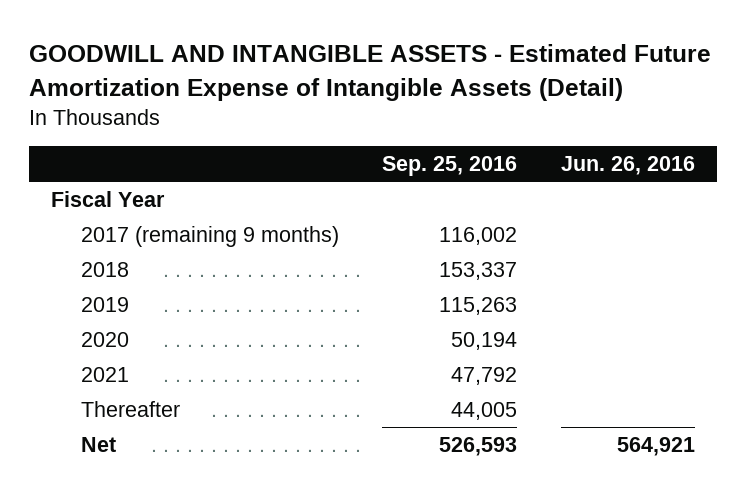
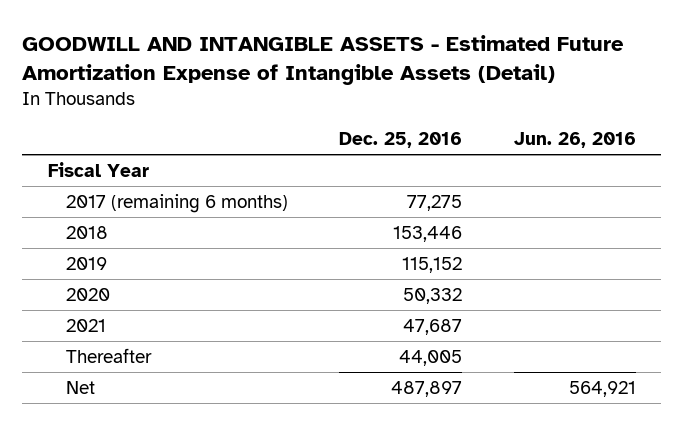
[382,156,518,177] Sep. 25, 2016 -> none
none -> [339,132,463,149] Dec. 25, 2016
[80,225,339,247] 2017 (remaining 9 months) -> [66,193,289,213] 2017 (remaining 6 months)

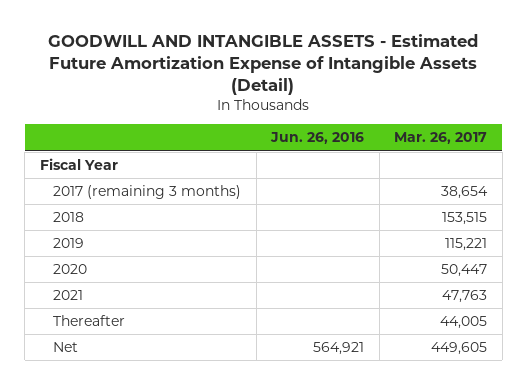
[339,132,463,149] Dec. 25, 2016 -> none
none -> [394,132,488,145] Mar. 26, 2017
[66,193,289,213] 2017 (remaining 6 months) -> [53,185,242,200] 2017 (remaining 3 months)

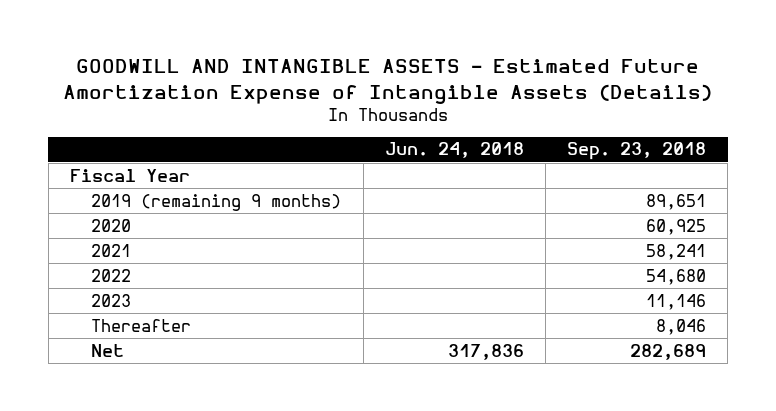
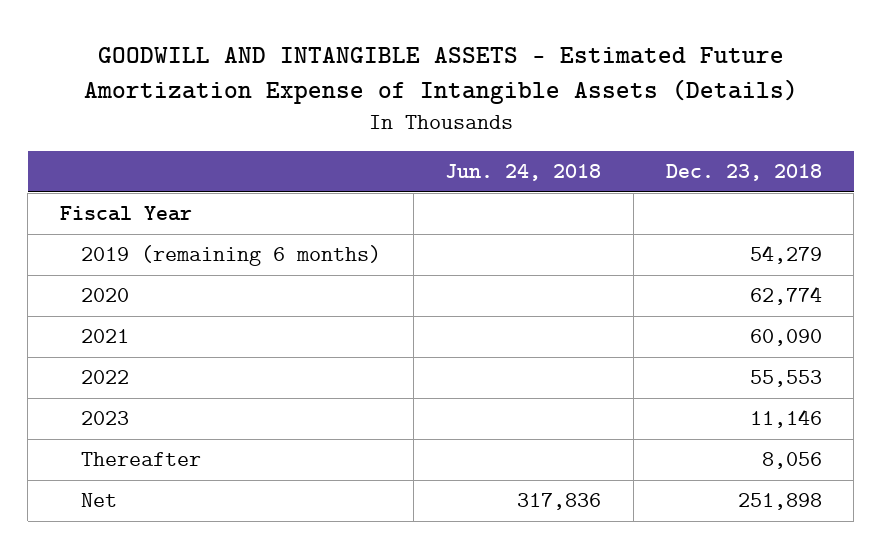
[566,142,706,161] Sep. 23, 2018 -> none
none -> [665,164,822,182] Dec. 23, 2018
[91,193,342,211] 2019 (remaining 9 months) -> [81,245,382,267] 2019 (remaining 6 months)

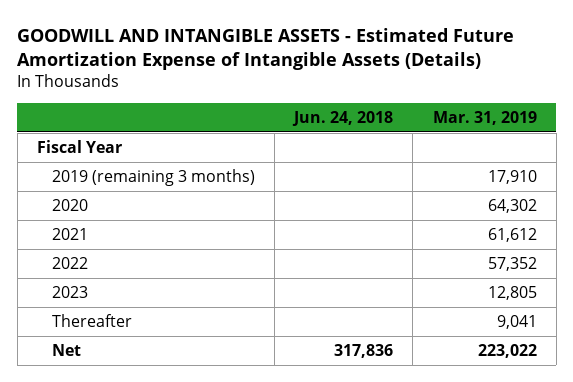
[665,164,822,182] Dec. 23, 2018 -> none
none -> [432,110,537,125] Mar. 31, 2019
[81,245,382,267] 2019 (remaining 6 months) -> [51,168,255,186] 2019 (remaining 3 months)

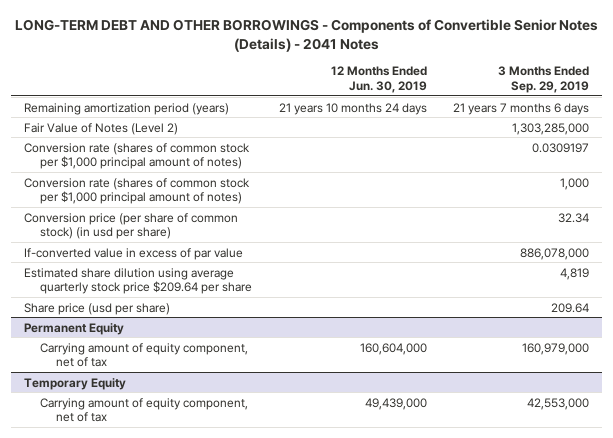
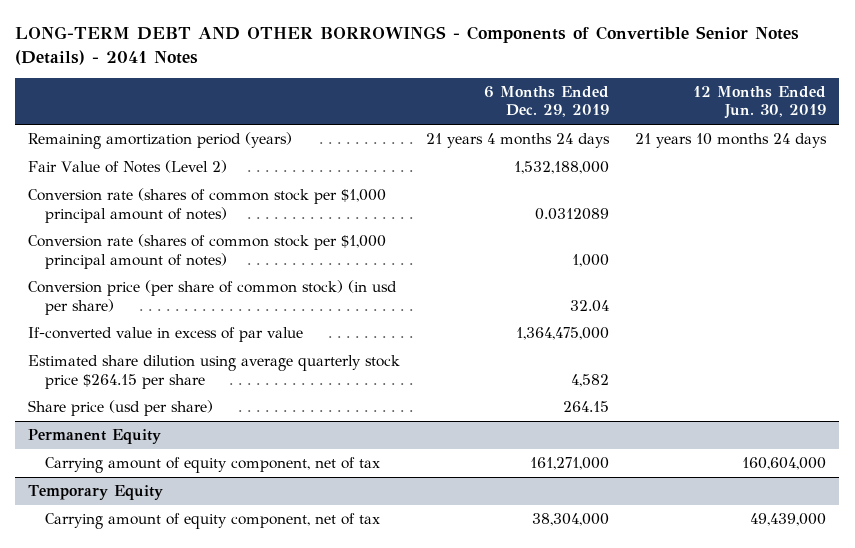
[498,66,590,93] 3 Months Ended Sep. 29, 2019 -> none
none -> [484,86,610,118] 6 Months Ended Dec. 29, 2019
[24,267,253,294] Estimated share dilution using average quarterly stock price $209.64 per share -> [28,355,401,389] Estimated share dilution using average quarterly stock price $264.15 per share

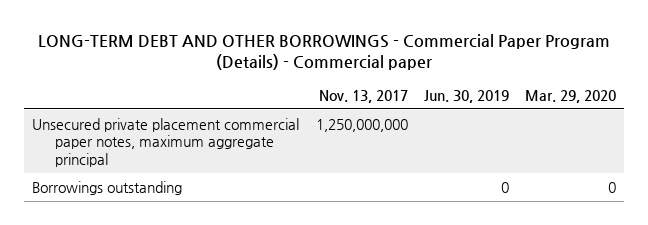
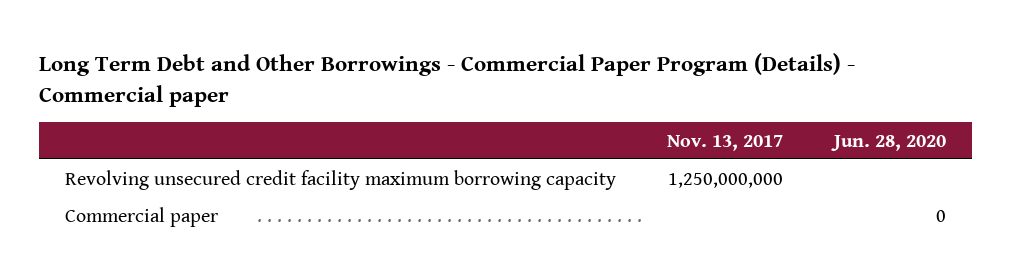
[38,33,611,71] LONG-TERM DEBT AND OTHER BORROWINGS - Commercial Paper Program (Details) - Commercial paper -> [39,52,856,107] Long Term Debt and Other Borrowings - Commercial Paper Program (Details) - Commercial paper
[423,89,509,103] Jun. 30, 2019 -> none
[524,89,616,103] Mar. 29, 2020 -> none
none -> [831,134,947,151] Jun. 28, 2020
[32,117,300,168] Unsecured private placement commercial paper notes, maximum aggregate principal -> [65,169,617,190] Revolving unsecured credit facility maximum borrowing capacity
[32,180,183,195] Borrowings outstanding -> [65,206,219,227] Commercial paper

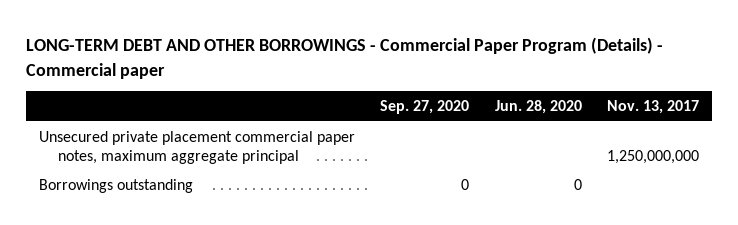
[39,52,856,107] Long Term Debt and Other Borrowings - Commercial Paper Program (Details) - Commercial paper -> [26,36,664,79] LONG-TERM DEBT AND OTHER BORROWINGS - Commercial Paper Program (Details) - Commercial paper
none -> [380,100,470,115] Sep. 27, 2020
[65,169,617,190] Revolving unsecured credit facility maximum borrowing capacity -> [39,130,356,164] Unsecured private placement commercial paper notes, maximum aggregate principal
[65,206,219,227] Commercial paper -> [39,178,194,193] Borrowings outstanding

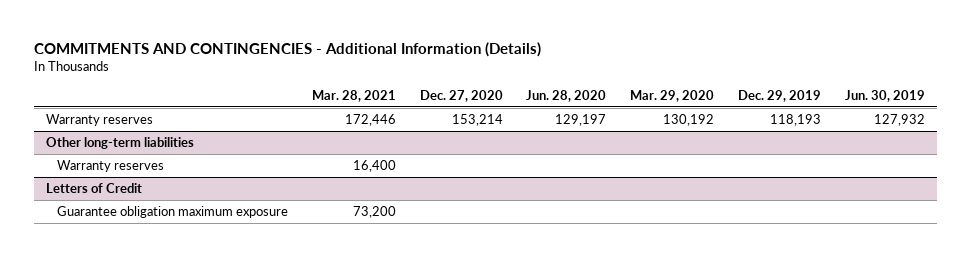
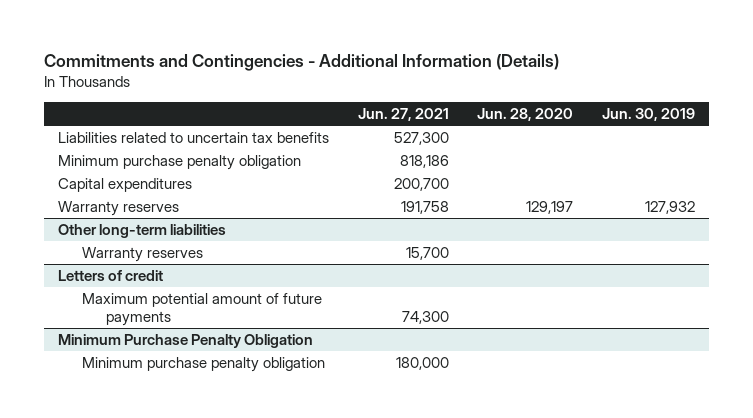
[33,41,541,57] COMMITMENTS AND CONTINGENCIES - Additional Information (Details) -> [44,54,560,72] Commitments and Contingencies - Additional Information (Details)
[311,89,396,102] Mar. 28, 2021 -> none
[419,89,503,102] Dec. 27, 2020 -> none
[630,89,715,102] Mar. 29, 2020 -> none
[738,89,822,102] Dec. 29, 2019 -> none
none -> [357,108,449,122] Jun. 27, 2021
none -> [58,132,330,144] Liabilities related to uncertain tax benefits
none -> [58,155,302,171] Minimum purchase penalty obligation
none -> [58,178,193,193] Capital expenditures
[45,183,142,194] Letters of Credit -> [58,270,164,282] Letters of credit
[56,206,288,219] Guarantee obligation maximum exposure -> [81,293,322,326] Maximum potential amount of future payments
none -> [58,334,314,349] Minimum Purchase Penalty Obligation
none -> [81,357,325,373] Minimum purchase penalty obligation

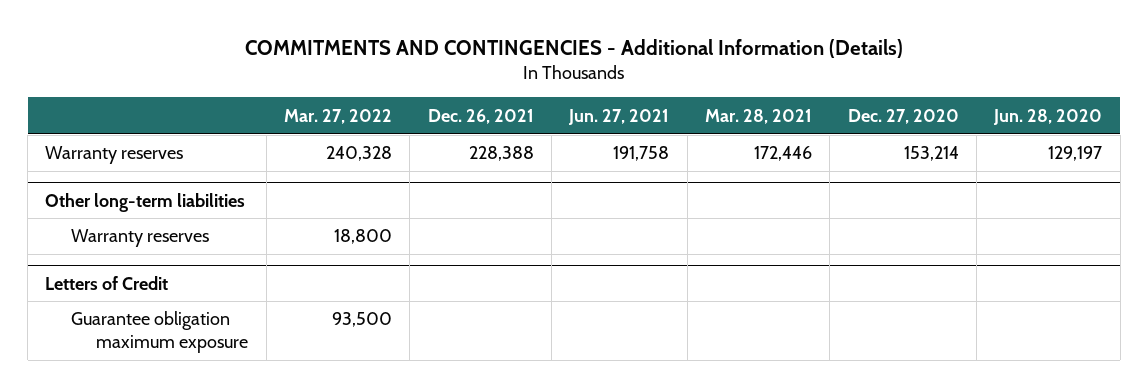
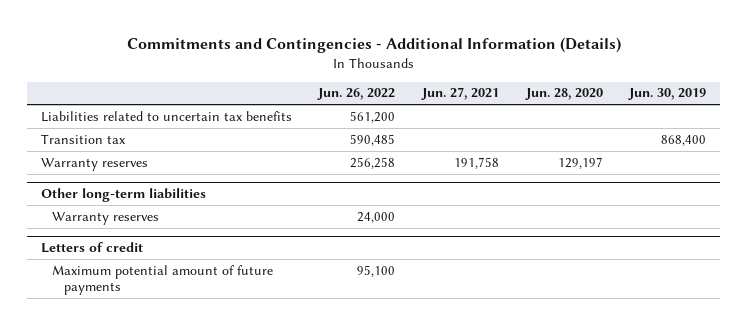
[244,39,903,59] COMMITMENTS AND CONTINGENCIES - Additional Information (Details) -> [126,36,621,53] Commitments and Contingencies - Additional Information (Details)
[283,108,392,124] Mar. 27, 2022 -> none
[427,108,534,124] Dec. 26, 2021 -> none
[704,108,812,124] Mar. 28, 2021 -> none
[847,108,959,124] Dec. 27, 2020 -> none
none -> [317,88,396,101] Jun. 26, 2022
none -> [628,88,707,101] Jun. 30, 2019
none -> [40,110,292,122] Liabilities related to uncertain tax benefits
none -> [40,133,126,144] Transition tax
[45,275,169,290] Letters of Credit -> [40,242,143,254] Letters of credit
[70,311,249,353] Guarantee obligation maximum exposure -> [52,264,274,296] Maximum potential amount of future payments

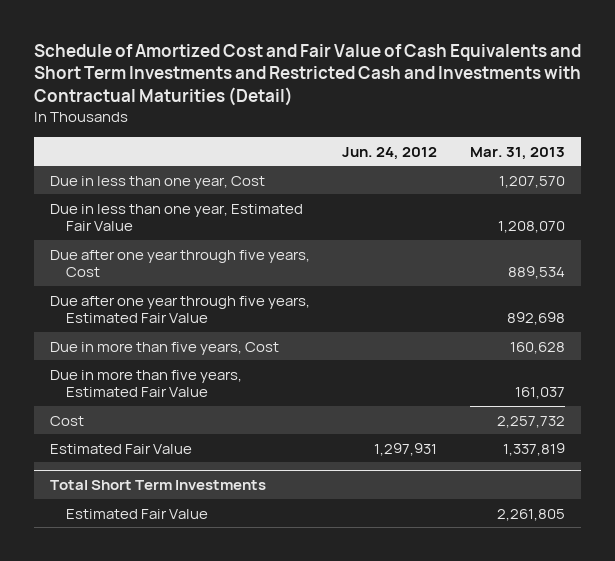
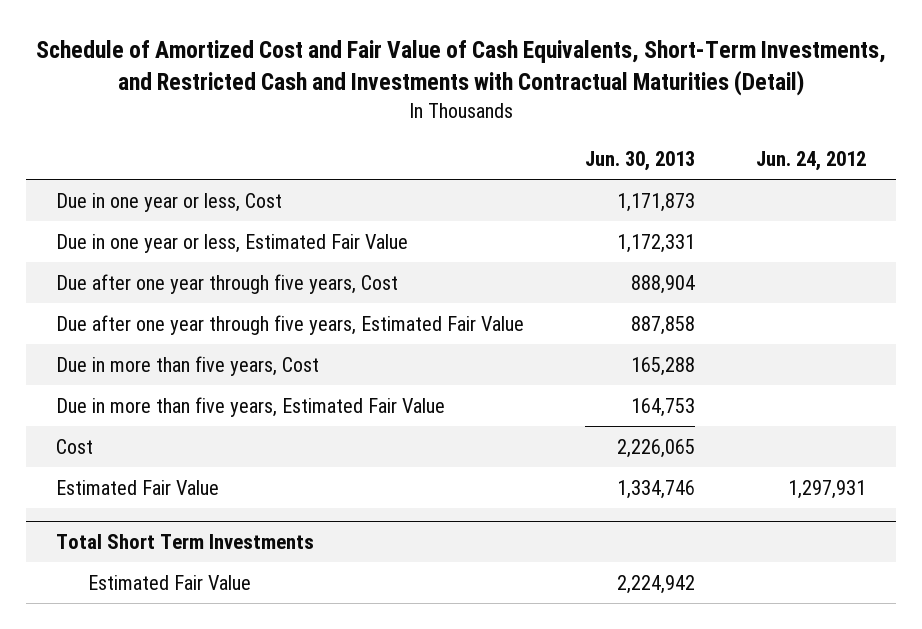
[33,43,581,107] Schedule of Amortized Cost and Fair Value of Cash Equivalents and Short Term Investments and Restricted Cash and Investments with Contractual Maturities (Detail) -> [35,39,886,96] Schedule of Amortized Cost and Fair Value of Cash Equivalents, Short-Term Investments, and Restricted Cash and Investments with Contractual Maturities (Detail)
[469,146,565,160] Mar. 31, 2013 -> none
none -> [584,151,695,172] Jun. 30, 2013
[49,175,265,189] Due in less than one year, Cost -> [56,192,283,212] Due in one year or less, Cost
[49,203,303,232] Due in less than one year, Estimated Fair Value -> [56,233,409,253] Due in one year or less, Estimated Fair Value

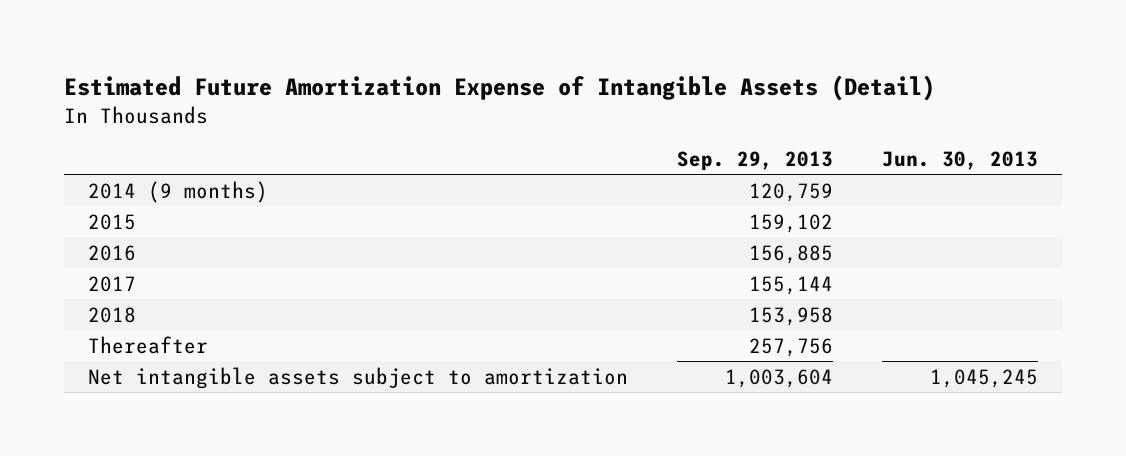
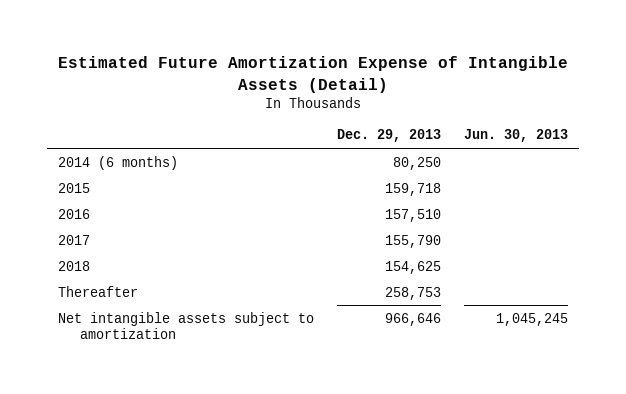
[676,150,833,171] Sep. 29, 2013 -> none
none -> [336,129,441,143] Dec. 29, 2013
[88,180,269,203] 2014 (9 months) -> [58,155,179,170] 2014 (6 months)

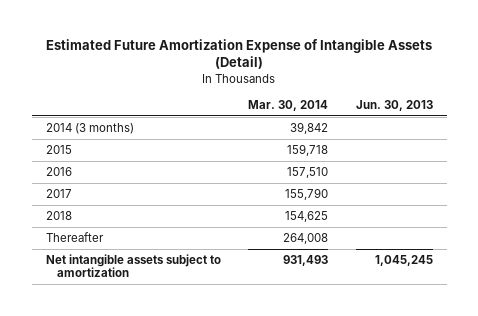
[336,129,441,143] Dec. 29, 2013 -> none
none -> [248,100,329,112] Mar. 30, 2014
[58,155,179,170] 2014 (6 months) -> [45,123,134,135] 2014 (3 months)

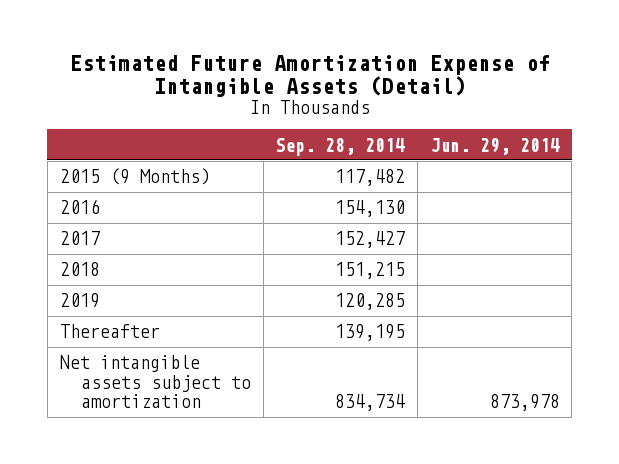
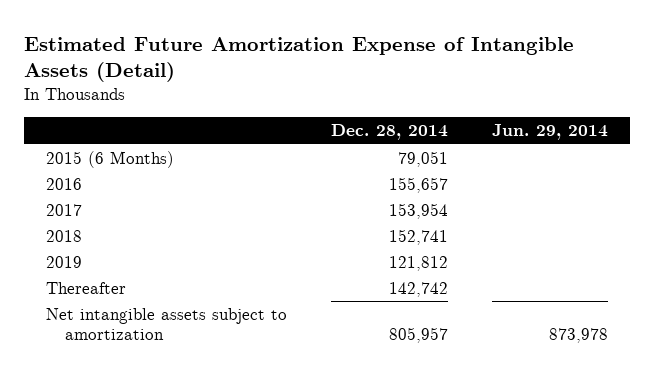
[275,137,406,156] Sep. 28, 2014 -> none
none -> [331,124,449,141] Dec. 28, 2014
[59,168,210,186] 2015 (9 Months) -> [46,150,175,168] 2015 (6 Months)

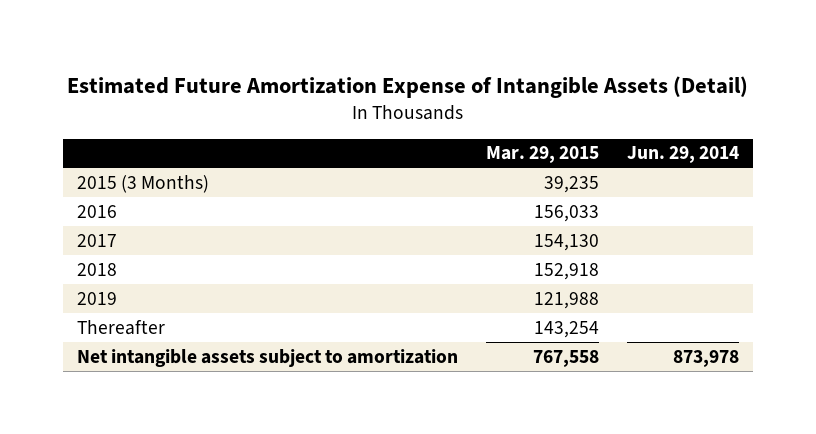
[331,124,449,141] Dec. 28, 2014 -> none
none -> [485,146,599,164] Mar. 29, 2015
[46,150,175,168] 2015 (6 Months) -> [76,174,209,193] 2015 (3 Months)

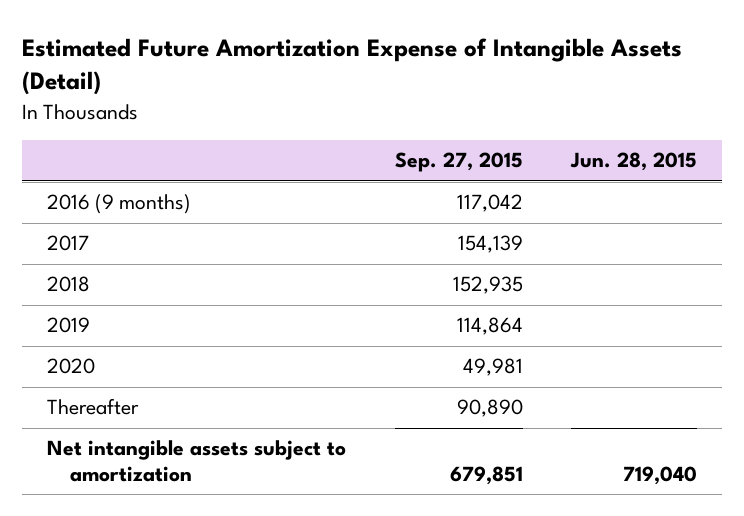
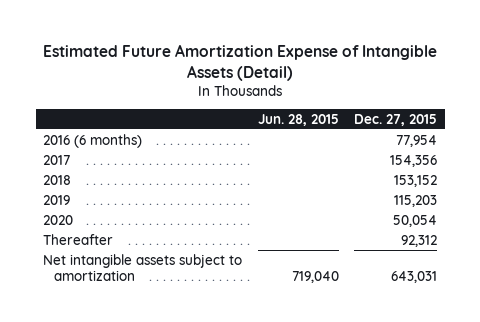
[394,152,523,173] Sep. 27, 2015 -> none
none -> [353,113,437,126] Dec. 27, 2015
[46,194,191,215] 2016 (9 months) -> [43,133,143,148] 2016 (6 months)

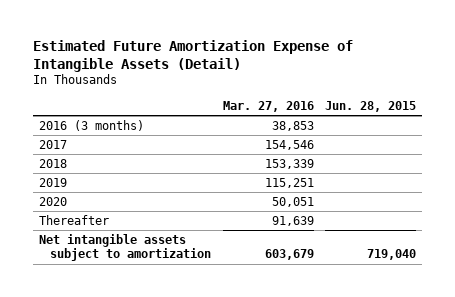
[353,113,437,126] Dec. 27, 2015 -> none
none -> [222,100,314,112] Mar. 27, 2016
[43,133,143,148] 2016 (6 months) -> [38,119,144,131] 2016 (3 months)

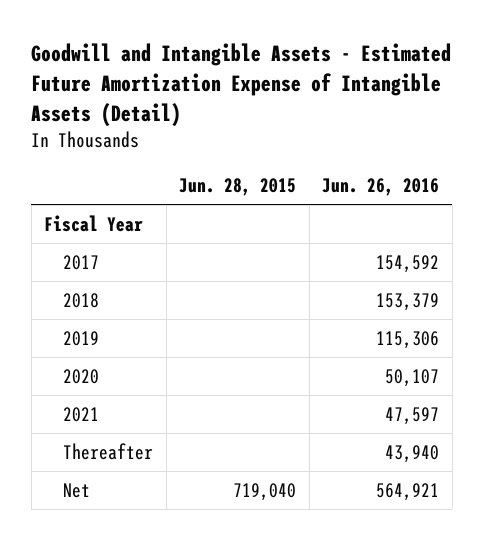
[33,39,354,72] Estimated Future Amortization Expense of Intangible Assets (Detail) -> [31,43,452,128] Goodwill and Intangible Assets - Estimated Future Amortization Expense of Intangible Assets (Detail)
[222,100,314,112] Mar. 27, 2016 -> none
none -> [322,178,440,197] Jun. 26, 2016
[38,119,144,131] 2016 (3 months) -> none
none -> [44,214,144,232] Fiscal Year
none -> [63,406,100,422] 2021
[38,233,212,262] Net intangible assets subject to amortization -> [63,482,91,498] Net

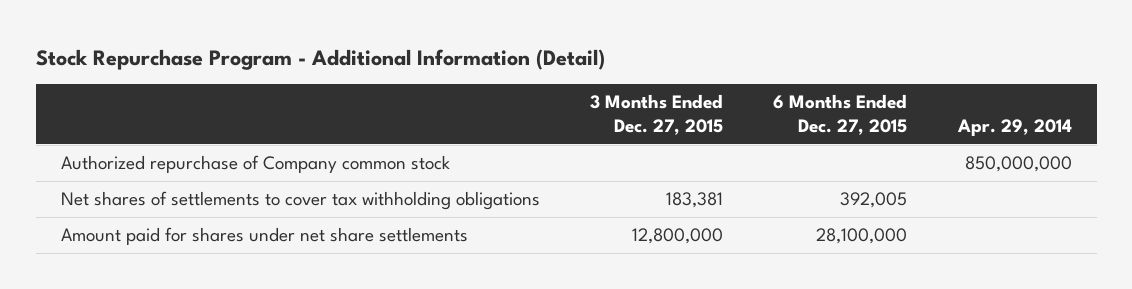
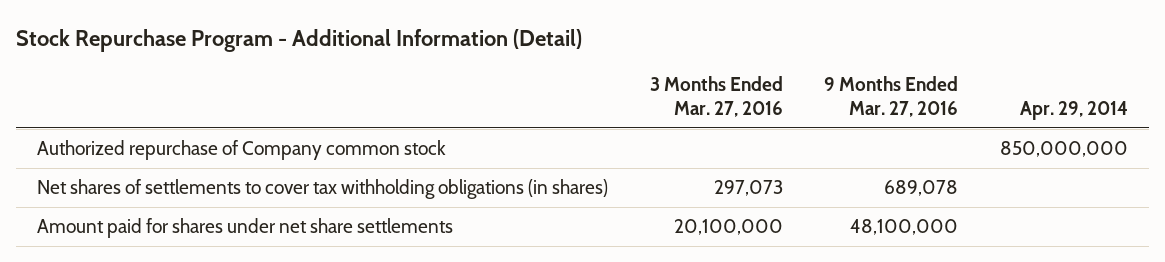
[589,94,723,135] 3 Months Ended Dec. 27, 2015 -> none
[773,94,908,135] 6 Months Ended Dec. 27, 2015 -> none
none -> [649,76,783,118] 3 Months Ended Mar. 27, 2016
none -> [824,76,959,118] 9 Months Ended Mar. 27, 2016
[60,191,540,211] Net shares of settlements to cover tax withholding obligations -> [37,179,609,200] Net shares of settlements to cover tax withholding obligations (in shares)

